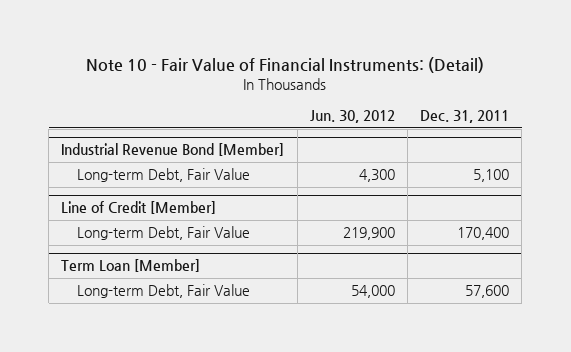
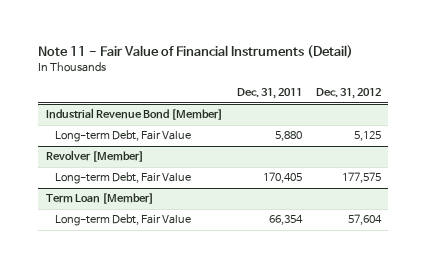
[86,57,485,74] Note 10 - Fair Value of Financial Instruments: (Detail) -> [38,44,354,58] Note 11 - Fair Value of Financial Instruments (Detail)
[309,110,395,124] Jun. 30, 2012 -> none
none -> [316,88,382,100] Dec. 31, 2012
[61,201,217,215] Line of Credit [Member] -> none
[473,169,510,183] 5,100 -> [274,131,302,142] 5,880
none -> [45,150,144,163] Revolver [Member]
[457,227,510,241] 170,400 -> [262,172,302,184] 170,405
[465,285,510,299] 57,600 -> [268,215,303,226] 66,354

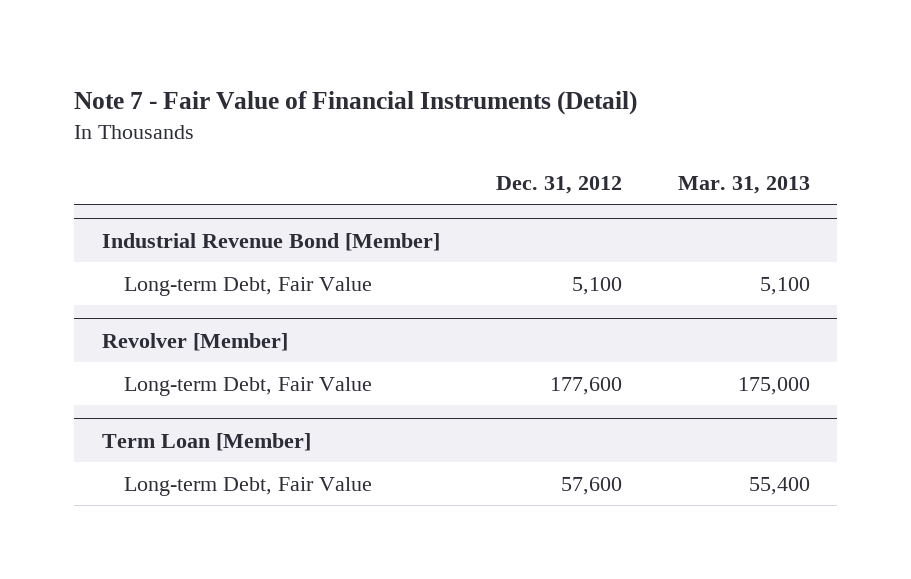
[38,44,354,58] Note 11 - Fair Value of Financial Instruments (Detail) -> [74,90,638,115] Note 7 - Fair Value of Financial Instruments (Detail)
[236,88,302,100] Dec. 31, 2011 -> none
none -> [677,175,810,194] Mar. 31, 2013
[354,131,382,142] 5,125 -> [571,276,622,295] 5,100
[342,172,382,184] 177,575 -> [549,376,622,395] 177,600
[348,214,383,226] 57,604 -> [560,476,622,495] 57,600

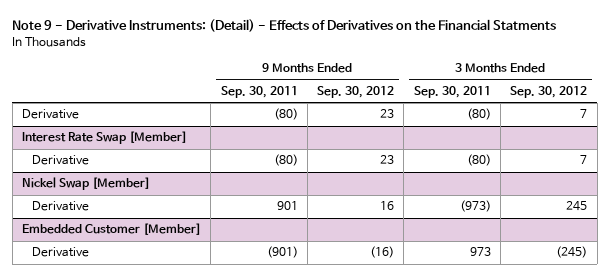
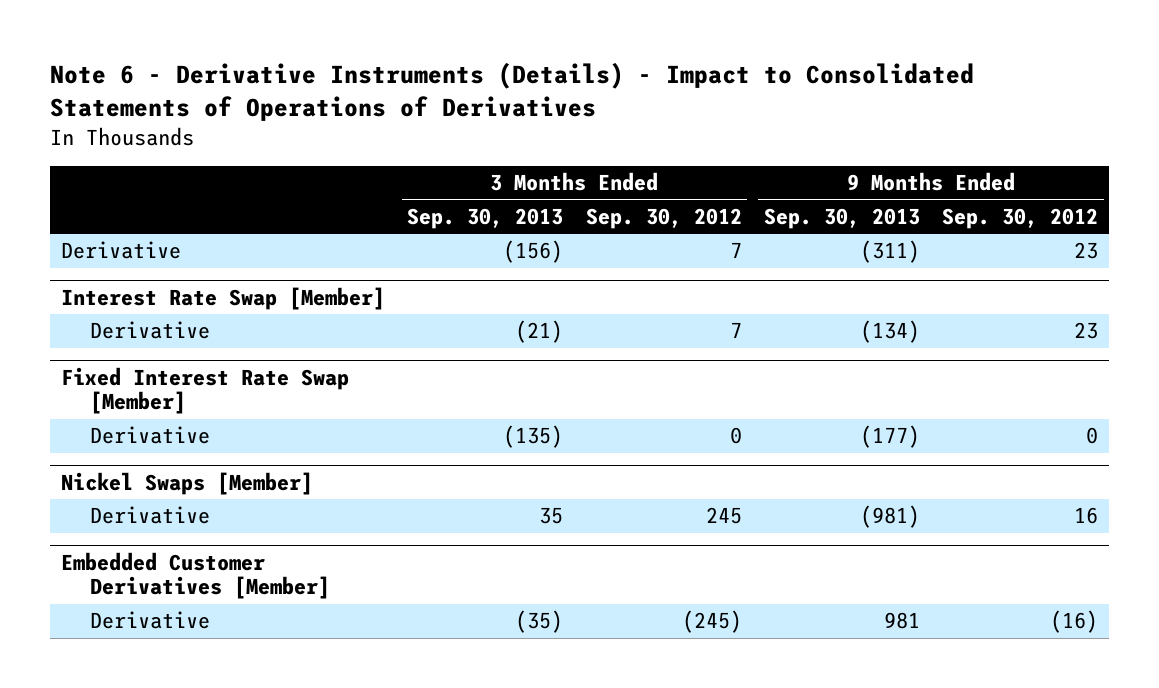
[12,19,557,33] Note 9 - Derivative Instruments: (Detail) - Effects of Derivatives on the Financial Statments -> [49,61,974,121] Note 6 - Derivative Instruments (Details) - Impact to Consolidated Statements of Operations of Derivatives
[220,86,298,99] Sep. 30, 2011 -> none
[413,86,491,99] Sep. 30, 2011 -> none
none -> [407,208,564,230] Sep. 30, 2013
none -> [763,208,920,230] Sep. 30, 2013
none -> [60,366,349,415] Fixed Interest Rate Swap [Member]
none -> [90,426,211,445] Derivative
[21,177,150,191] Nickel Swap [Member] -> [60,471,313,495] Nickel Swaps [Member]
[21,223,201,236] Embedded Customer [Member] -> [60,551,331,600] Embedded Customer Derivatives [Member]

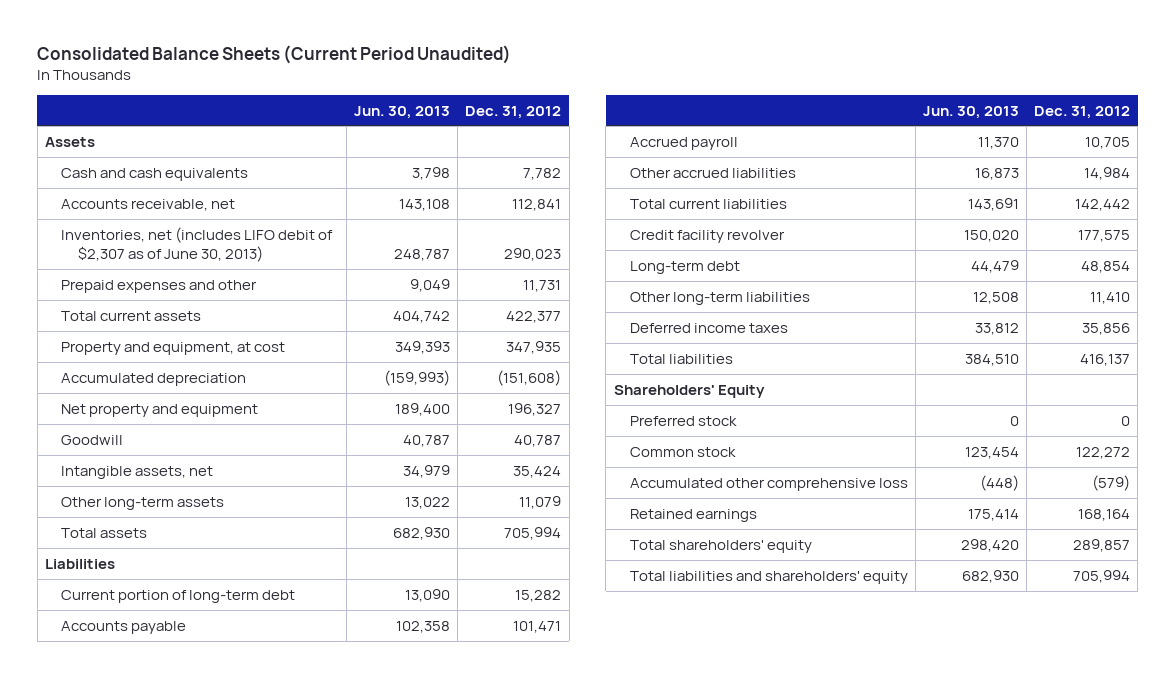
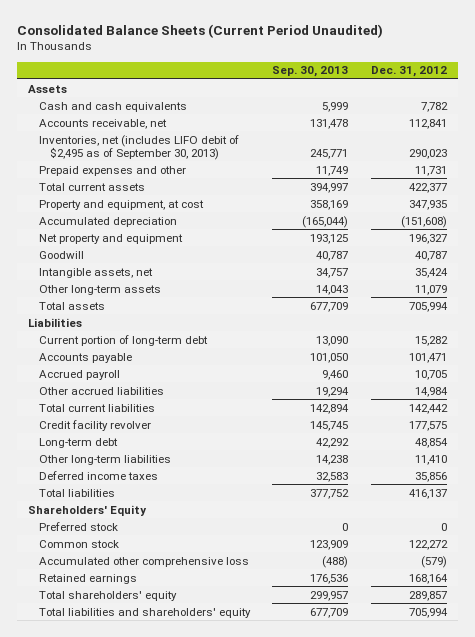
[354,105,451,119] Jun. 30, 2013 -> none
none -> [272,66,349,78] Sep. 30, 2013
[61,226,334,262] Inventories, net (includes LIFO debit of $2,307 as of June 30, 2013) -> [39,134,240,161] Inventories, net (includes LIFO debit of $2,495 as of September 30, 2013)

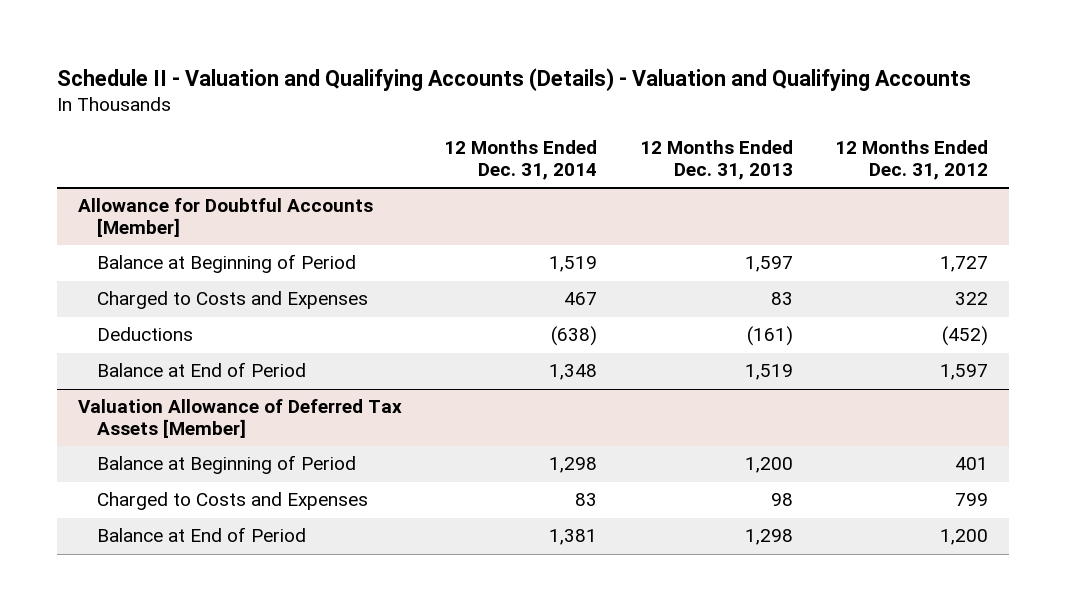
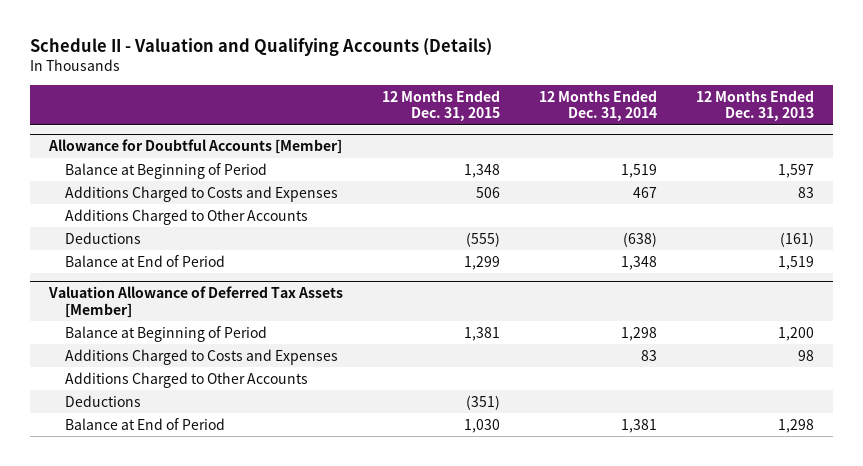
[56,67,971,91] Schedule II - Valuation and Qualifying Accounts (Details) - Valuation and Qualifying Accounts -> [29,37,492,56] Schedule II - Valuation and Qualifying Accounts (Details)
[834,140,988,181] 12 Months Ended Dec. 31, 2012 -> none
none -> [381,89,500,122] 12 Months Ended Dec. 31, 2015
[97,291,369,310] Charged to Costs and Expenses -> [64,185,338,202] Additions Charged to Costs and Expenses
none -> [64,208,308,225] Additions Charged to Other Accounts
[97,492,369,511] Charged to Costs and Expenses -> [64,348,338,365] Additions Charged to Costs and Expenses
none -> [64,371,308,388] Additions Charged to Other Accounts
none -> [64,394,141,407] Deductions

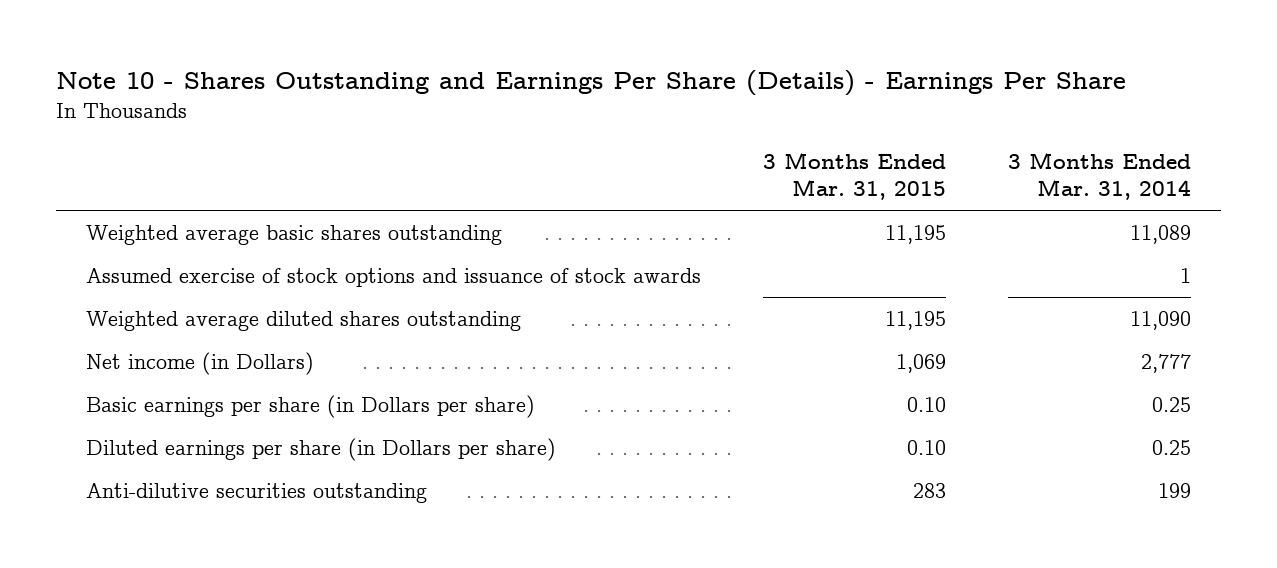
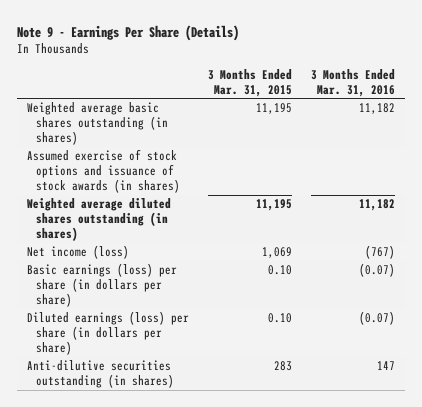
[55,70,1126,97] Note 10 - Shares Outstanding and Earnings Per Share (Details) - Earnings Per Share -> [17,24,240,41] Note 9 - Earnings Per Share (Details)
[1007,151,1191,201] 3 Months Ended Mar. 31, 2014 -> none
none -> [311,68,396,97] 3 Months Ended Mar. 31, 2016
[86,224,503,245] Weighted average basic shares outstanding -> [27,102,168,145] Weighted average basic shares outstanding (in shares)
[86,267,702,287] Assumed exercise of stock options and issuance of stock awards -> [27,149,180,193] Assumed exercise of stock options and issuance of stock awards (in shares)
[86,310,522,331] Weighted average diluted shares outstanding -> [27,198,172,241] Weighted average diluted shares outstanding (in shares)
[86,351,315,375] Net income (in Dollars) -> [27,245,130,260] Net income (loss)
[86,394,536,418] Basic earnings per share (in Dollars per share) -> [27,263,178,307] Basic earnings (loss) per share (in dollars per share)
[86,437,557,461] Diluted earnings per share (in Dollars per share) -> [27,311,190,355] Diluted earnings (loss) per share (in dollars per share)
[86,482,428,503] Anti-dilutive securities outstanding -> [27,360,174,389] Anti-dilutive securities outstanding (in shares)

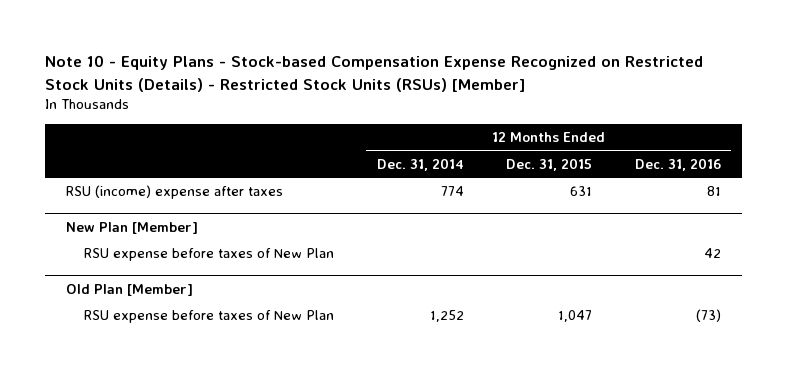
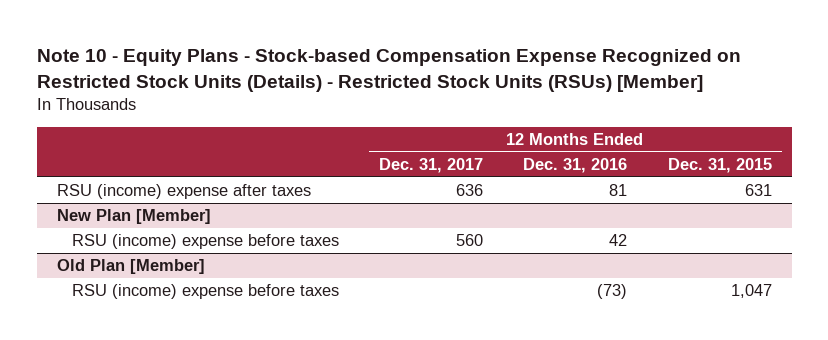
[376,157,464,171] Dec. 31, 2014 -> none
none -> [379,158,484,174] Dec. 31, 2017
[84,248,335,262] RSU expense before taxes of New Plan -> [71,234,339,250] RSU (income) expense before taxes
[84,310,335,324] RSU expense before taxes of New Plan -> [71,284,339,300] RSU (income) expense before taxes

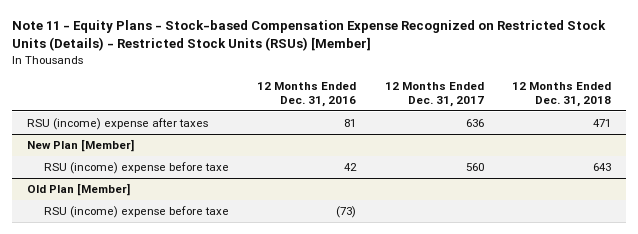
[36,49,741,93] Note 10 - Equity Plans - Stock-based Compensation Expense Recognized on Restricted Stock Units (Details) - Restricted Stock Units (RSUs) [Member] -> [12,20,607,52] Note 11 - Equity Plans - Stock-based Compensation Expense Recognized on Restricted Stock Units (Details) - Restricted Stock Units (RSUs) [Member]
[667,158,772,174] Dec. 31, 2015 -> none
none -> [512,82,612,107] 12 Months Ended Dec. 31, 2018
[71,234,339,250] RSU (income) expense before taxes -> [43,162,229,175] RSU (income) expense before taxe
[71,284,339,300] RSU (income) expense before taxes -> [43,206,229,219] RSU (income) expense before taxe

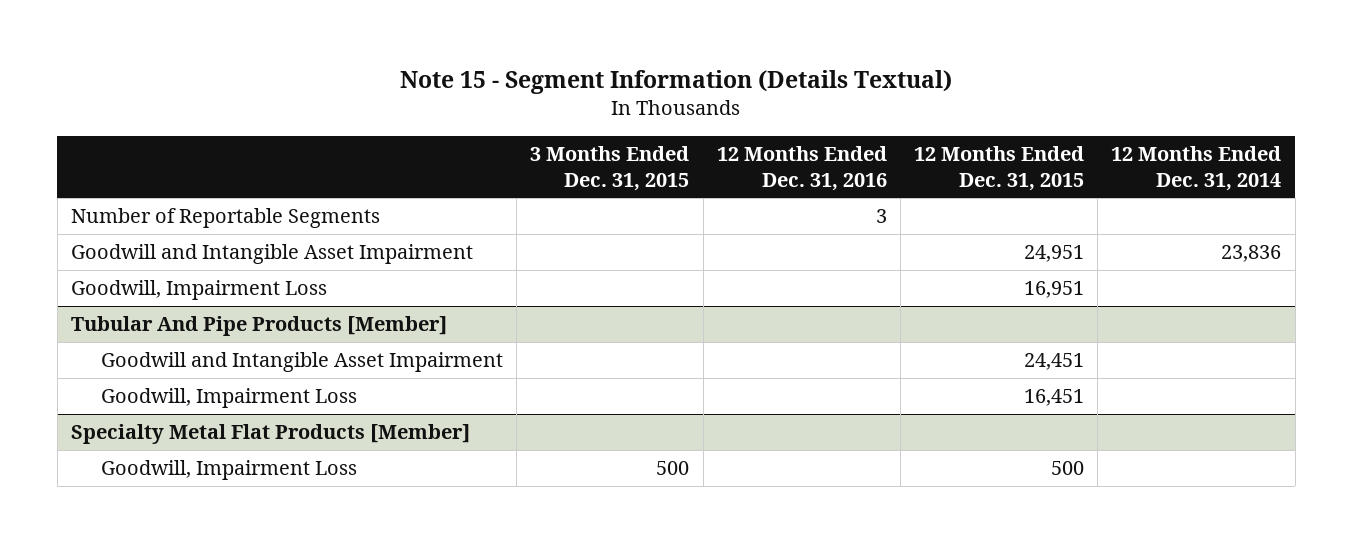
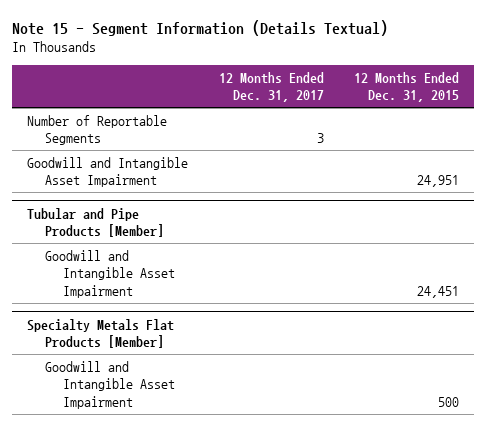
[530,145,690,191] 3 Months Ended Dec. 31, 2015 -> none
[716,145,887,191] 12 Months Ended Dec. 31, 2016 -> none
[1111,145,1282,191] 12 Months Ended Dec. 31, 2014 -> none
none -> [218,71,324,103] 12 Months Ended Dec. 31, 2017
[70,280,327,301] Goodwill, Impairment Loss -> none
[70,316,447,337] Tubular And Pipe Products [Member] -> [27,207,165,237] Tubular and Pipe Products [Member]
[101,388,358,409] Goodwill, Impairment Loss -> none
[101,460,358,481] Goodwill, Impairment Loss -> none
[70,424,470,445] Specialty Metal Flat Products [Member] -> [27,318,175,348] Specialty Metals Flat Products [Member]
none -> [45,360,176,409] Goodwill and Intangible Asset Impairment

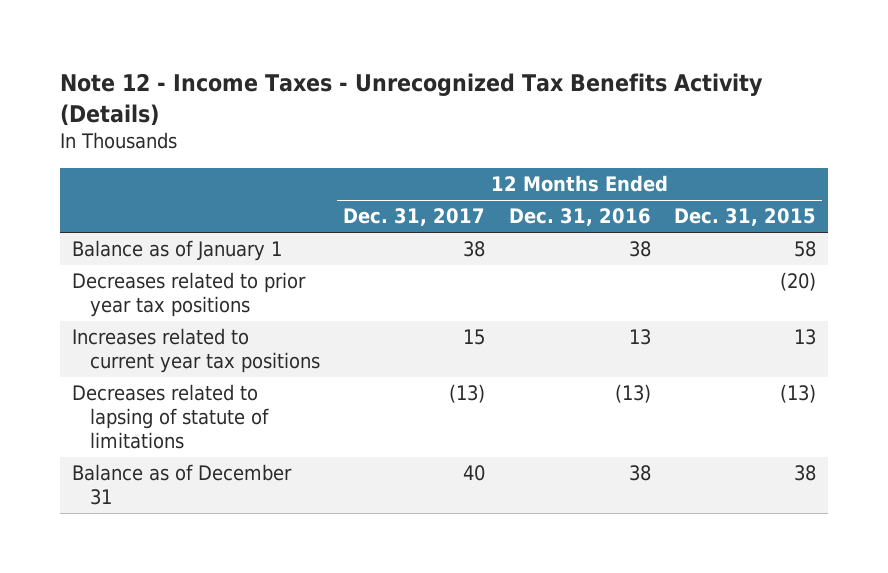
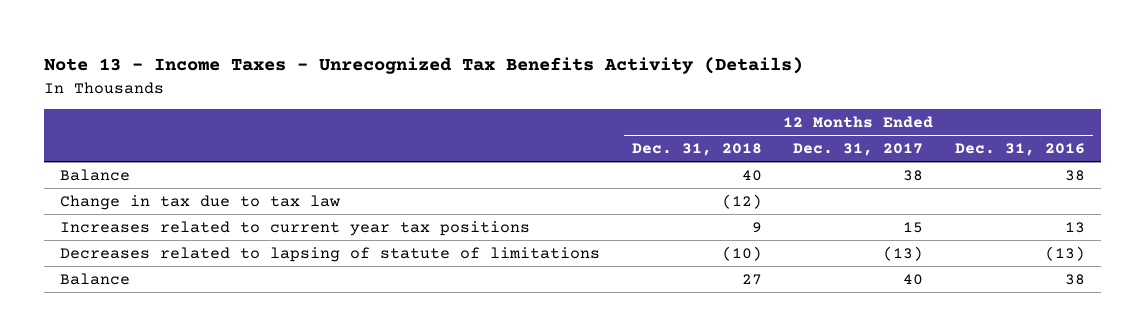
[60,73,764,126] Note 12 - Income Taxes - Unrecognized Tax Benefits Activity (Details) -> [44,57,804,75] Note 13 - Income Taxes - Unrecognized Tax Benefits Activity (Details)
[674,208,817,227] Dec. 31, 2015 -> none
none -> [631,142,762,156] Dec. 31, 2018
[72,272,307,318] Decreases related to prior year tax positions -> none
[72,240,283,262] Balance as of January 1 -> [60,168,131,181] Balance
none -> [60,194,341,210] Change in tax due to tax law
[72,464,293,506] Balance as of December 31 -> [60,272,131,285] Balance

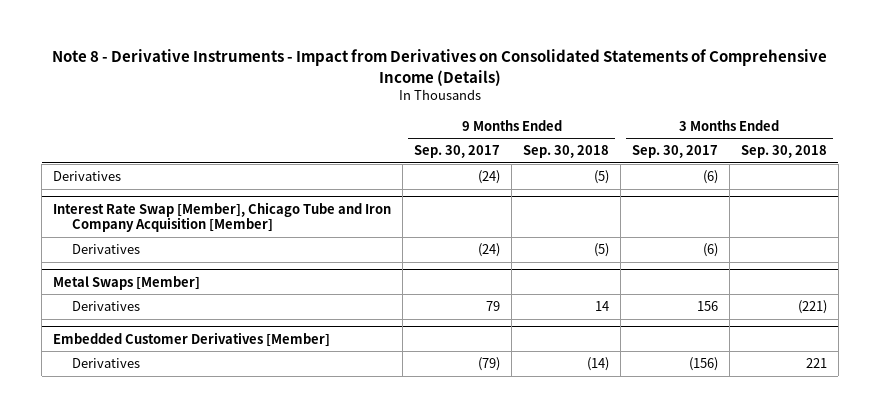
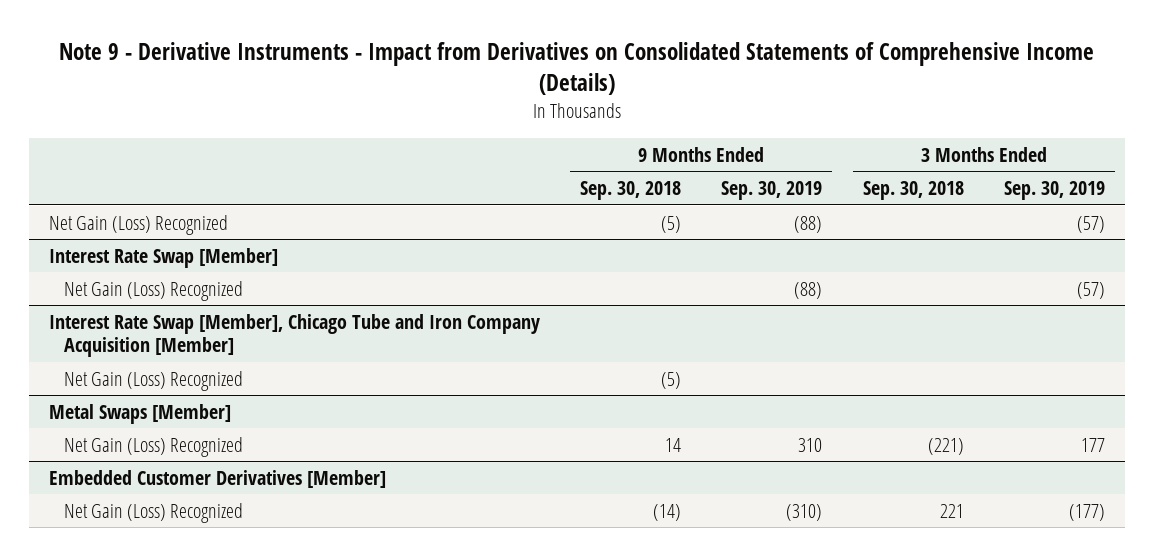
[52,49,828,86] Note 8 - Derivative Instruments - Impact from Derivatives on Consolidated Statements of Comprehensive Income (Details) -> [58,41,1094,96] Note 9 - Derivative Instruments - Impact from Derivatives on Consolidated Statements of Comprehensive Income (Details)
[414,145,501,159] Sep. 30, 2017 -> none
[631,145,718,159] Sep. 30, 2017 -> none
none -> [721,181,823,201] Sep. 30, 2019
none -> [1003,181,1105,201] Sep. 30, 2019
[53,171,122,182] Derivatives -> [48,214,228,235] Net Gain (Loss) Recognized
none -> [48,247,278,268] Interest Rate Swap [Member]
none -> [64,280,244,301] Net Gain (Loss) Recognized
[71,244,140,255] Derivatives -> [64,370,244,391] Net Gain (Loss) Recognized
[71,301,140,312] Derivatives -> [64,436,244,457] Net Gain (Loss) Recognized
[71,358,140,369] Derivatives -> [64,502,244,523] Net Gain (Loss) Recognized

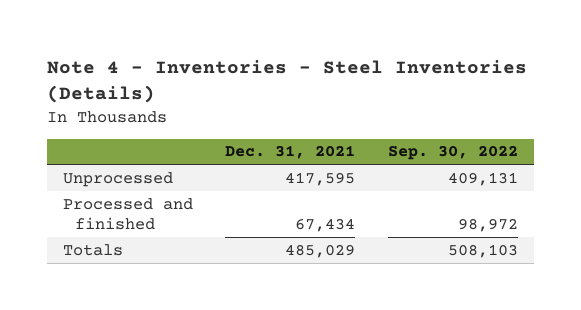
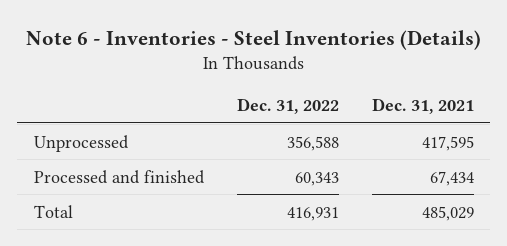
[46,59,527,104] Note 4 - Inventories - Steel Inventories (Details) -> [25,30,481,51] Note 6 - Inventories - Steel Inventories (Details)
[387,145,518,161] Sep. 30, 2022 -> none
none -> [236,98,339,115] Dec. 31, 2022
[62,243,123,256] Totals -> [33,204,73,218] Total

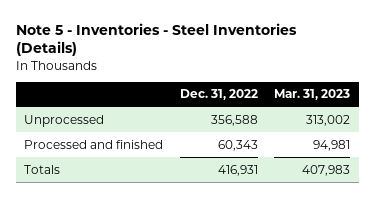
[25,30,481,51] Note 6 - Inventories - Steel Inventories (Details) -> [16,22,298,57] Note 5 - Inventories - Steel Inventories (Details)
[371,98,474,115] Dec. 31, 2021 -> none
none -> [274,89,351,101] Mar. 31, 2023
[33,204,73,218] Total -> [24,164,61,174] Totals

